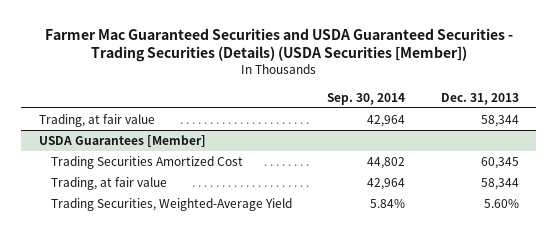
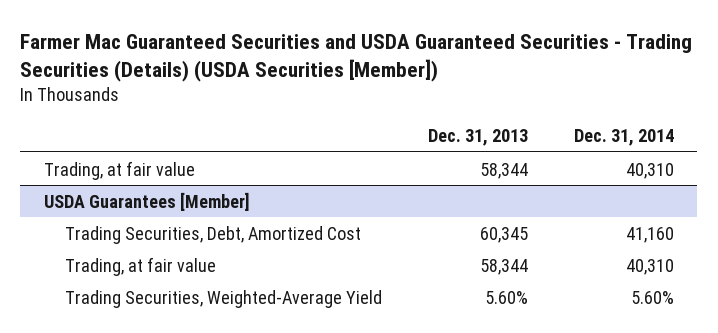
[327,92,406,105] Sep. 30, 2014 -> none
none -> [574,128,675,146] Dec. 31, 2014
[50,156,243,170] Trading Securities Amortized Cost -> [64,225,361,244] Trading Securities, Debt, Amortized Cost

